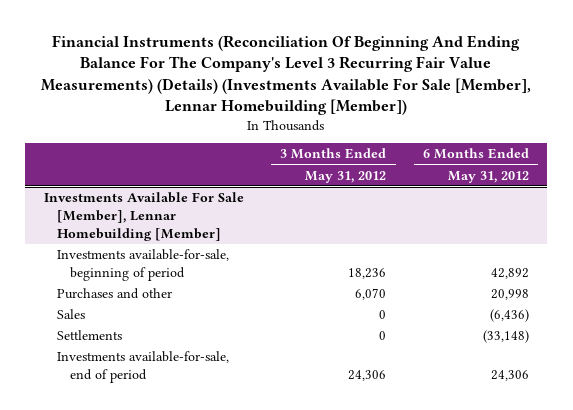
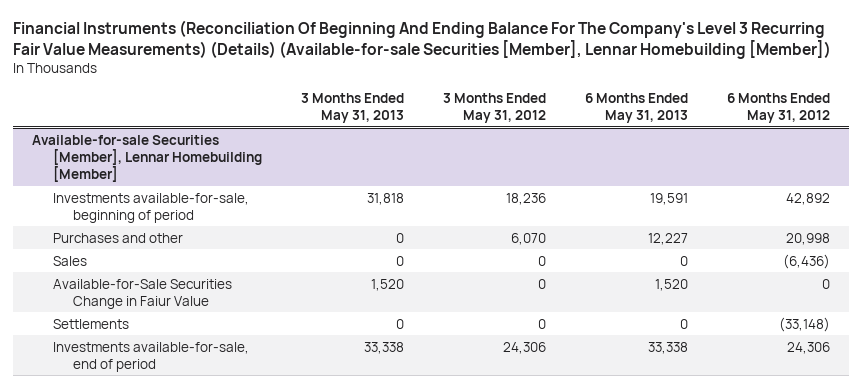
[41,34,532,115] Financial Instruments (Reconciliation Of Beginning And Ending Balance For The Company's Level 3 Recurring Fair Value Measurements) (Details) (Investments Available For Sale [Member], Lennar Homebuilding [Member]) -> [12,19,831,59] Financial Instruments (Reconciliation Of Beginning And Ending Balance For The Company's Level 3 Recurring Fair Value Measurements) (Details) (Available-for-sale Securities [Member], Lennar Homebuilding [Member])
none -> [300,92,404,123] 3 Months Ended May 31, 2013
none -> [584,92,688,123] 6 Months Ended May 31, 2013
[43,192,244,241] Investments Available For Sale [Member], Lennar Homebuilding [Member] -> [32,134,262,182] Available-for-sale Securities [Member], Lennar Homebuilding [Member]
none -> [52,278,232,309] Available-for-Sale Securities Change in Faiur Value

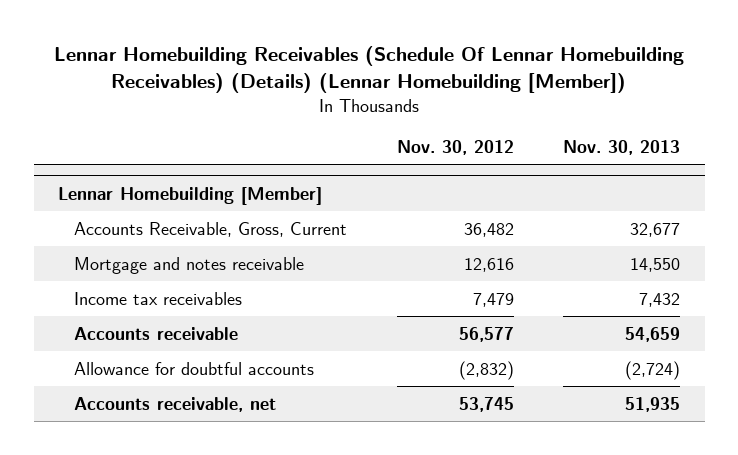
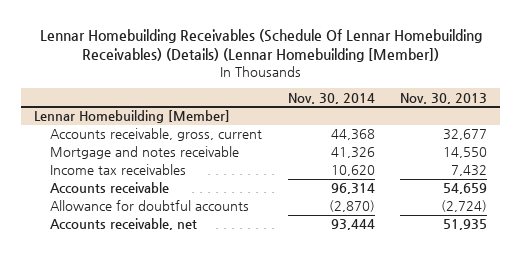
[396,139,514,155] Nov. 30, 2012 -> none
none -> [287,92,375,104] Nov. 30, 2014
[74,221,348,237] Accounts Receivable, Gross, Current -> [50,128,263,142] Accounts receivable, gross, current

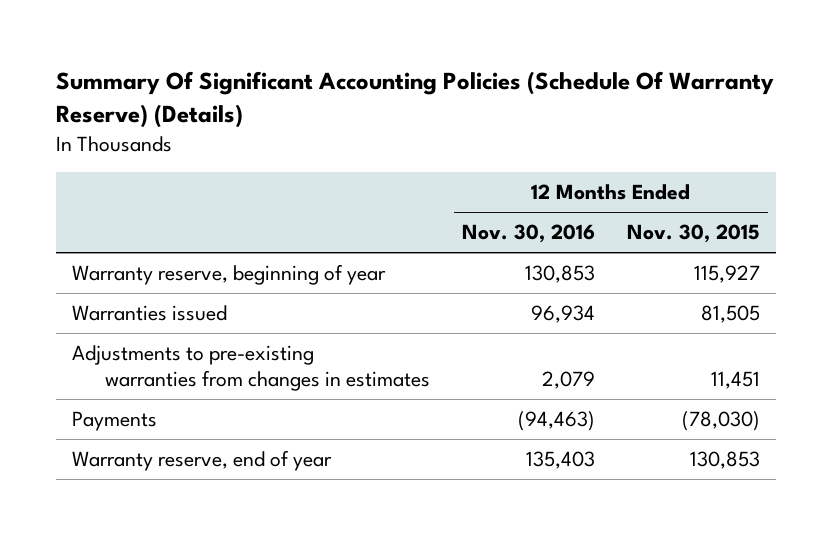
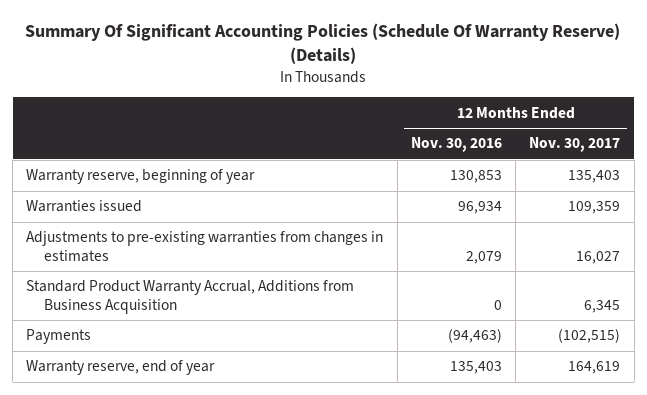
[626,224,760,244] Nov. 30, 2015 -> none
none -> [529,137,621,153] Nov. 30, 2017
none -> [26,280,355,314] Standard Product Warranty Accrual, Additions from Business Acquisition

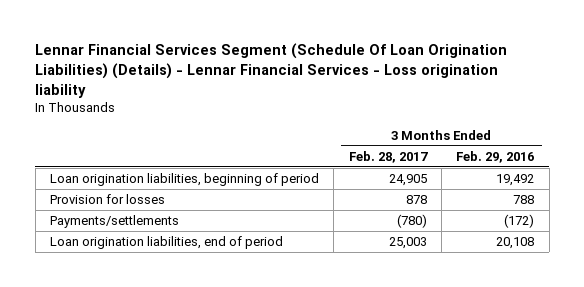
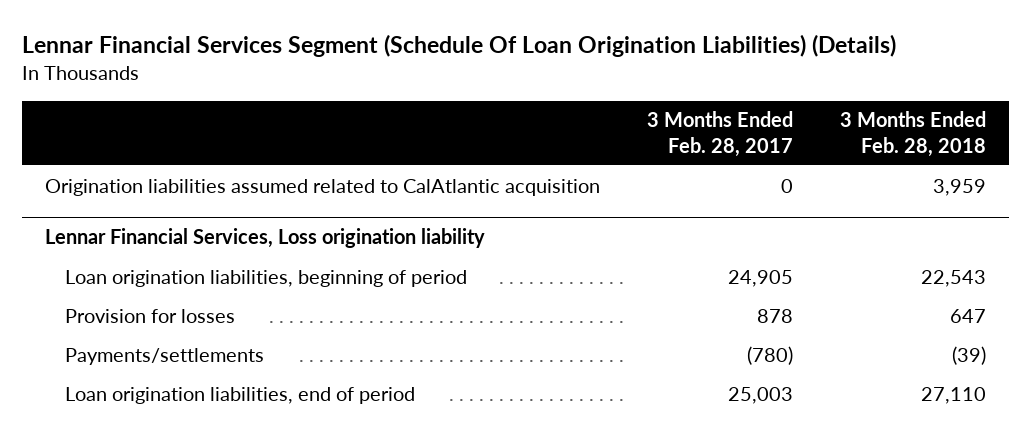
[35,43,508,98] Lennar Financial Services Segment (Schedule Of Loan Origination Liabilities) (Details) - Lennar Financial Services - Loss origination liability -> [21,34,896,58] Lennar Financial Services Segment (Schedule Of Loan Origination Liabilities) (Details)
[456,150,535,163] Feb. 29, 2016 -> none
none -> [839,111,986,157] 3 Months Ended Feb. 28, 2018
none -> [45,178,601,196] Origination liabilities assumed related to CalAtlantic acquisition
none -> [45,228,486,249] Lennar Financial Services, Loss origination liability

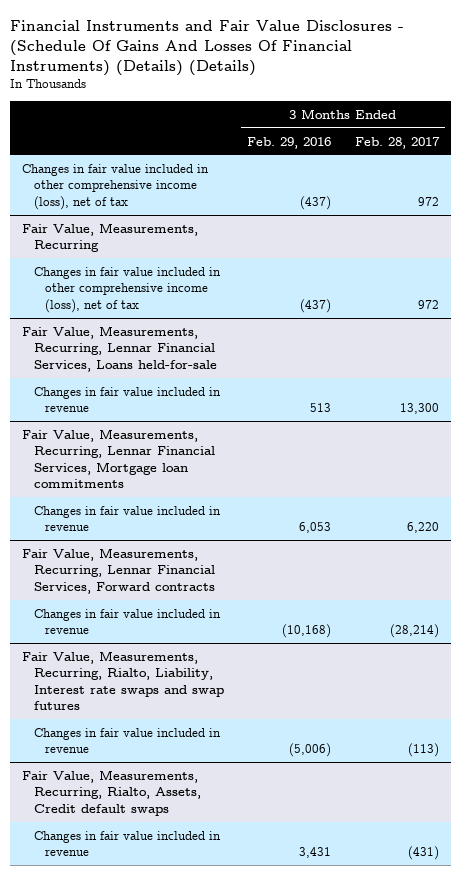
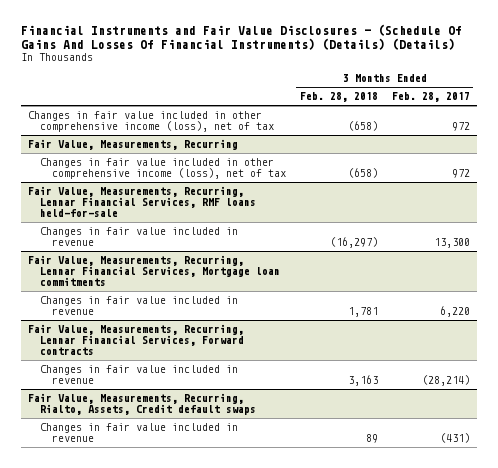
[247,136,332,149] Feb. 29, 2016 -> none
none -> [299,92,378,103] Feb. 28, 2018
[22,325,217,372] Fair Value, Measurements, Recurring, Lennar Financial Services, Loans held-for-sale -> [28,186,256,218] Fair Value, Measurements, Recurring, Lennar Financial Services, RMF loans held-for-sale
[22,650,224,711] Fair Value, Measurements, Recurring, Rialto, Liability, Interest rate swaps and swap futures -> none
[33,727,221,754] Changes in fair value included in revenue -> none

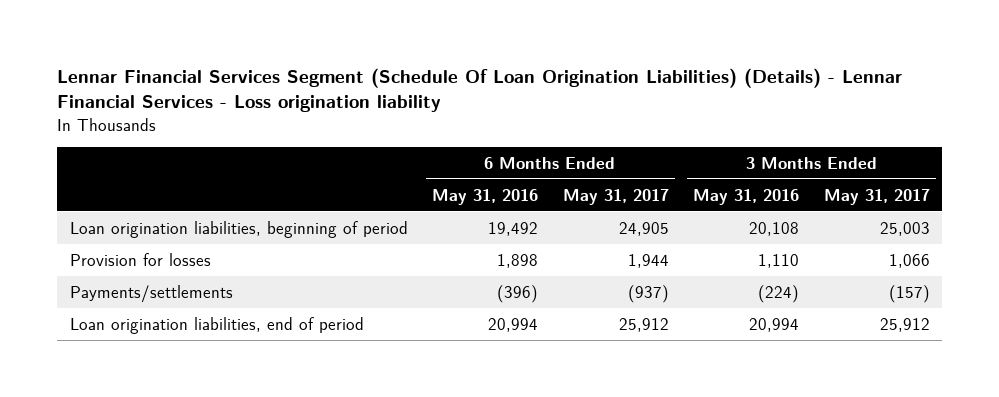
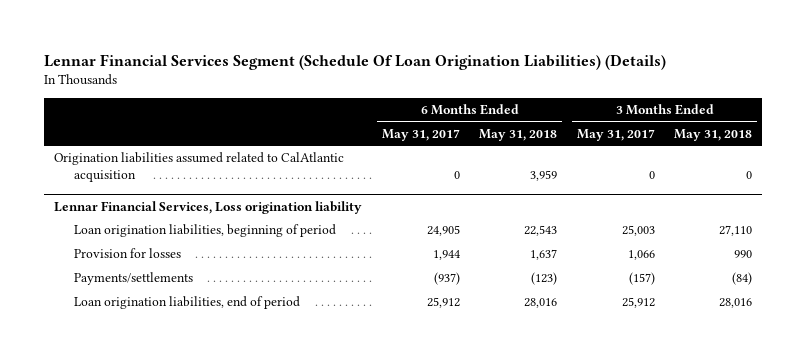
[57,67,903,113] Lennar Financial Services Segment (Schedule Of Loan Origination Liabilities) (Details) - Lennar Financial Services - Loss origination liability -> [44,53,667,70] Lennar Financial Services Segment (Schedule Of Loan Origination Liabilities) (Details)
[432,188,539,205] May 31, 2016 -> none
[693,188,800,205] May 31, 2016 -> none
none -> [479,128,558,141] May 31, 2018
none -> [674,128,753,141] May 31, 2018
none -> [54,152,345,182] Origination liabilities assumed related to CalAtlantic acquisition
none -> [54,200,363,214] Lennar Financial Services, Loss origination liability

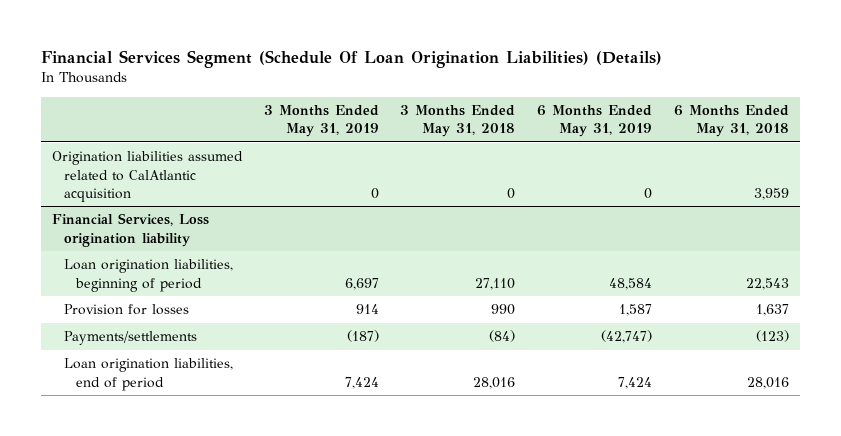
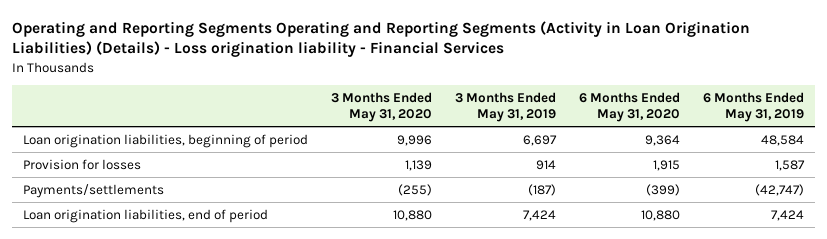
[41,50,663,69] Financial Services Segment (Schedule Of Loan Origination Liabilities) (Details) -> [11,20,750,58] Operating and Reporting Segments Operating and Reporting Segments (Activity in Loan Origination Liabilities) (Details) - Loss origination liability - Financial Services
[400,104,516,138] 3 Months Ended May 31, 2018 -> none
[673,104,789,138] 6 Months Ended May 31, 2018 -> none
none -> [331,91,433,122] 3 Months Ended May 31, 2020
none -> [578,91,680,122] 6 Months Ended May 31, 2020
[51,151,243,202] Origination liabilities assumed related to CalAtlantic acquisition -> none
[51,213,209,247] Financial Services, Loss origination liability -> none

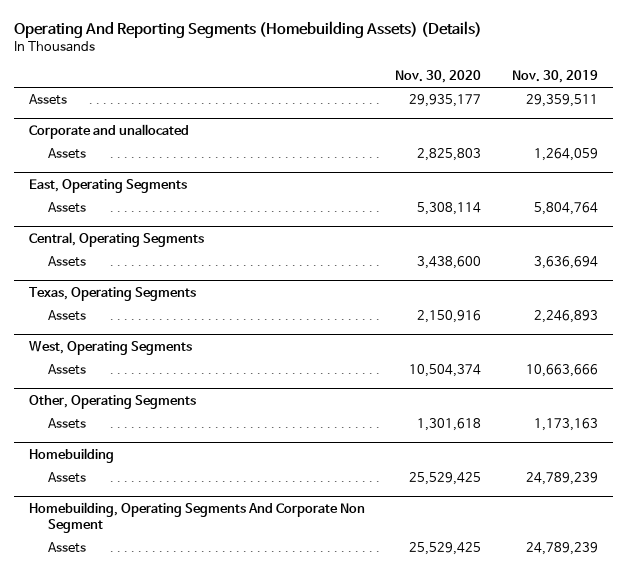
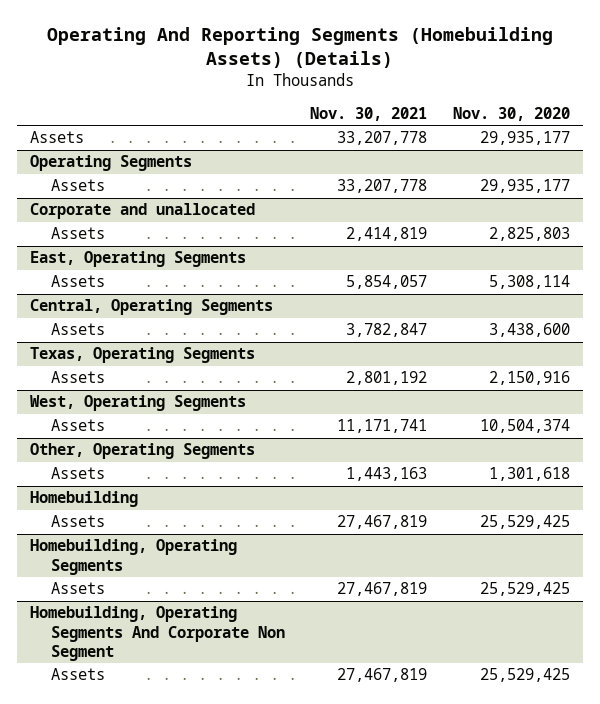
[512,70,599,84] Nov. 30, 2019 -> none
none -> [310,107,428,122] Nov. 30, 2021
none -> [30,155,193,172] Operating Segments
none -> [50,179,105,192] Assets
none -> [30,539,238,575] Homebuilding, Operating Segments
none -> [50,582,105,595] Assets

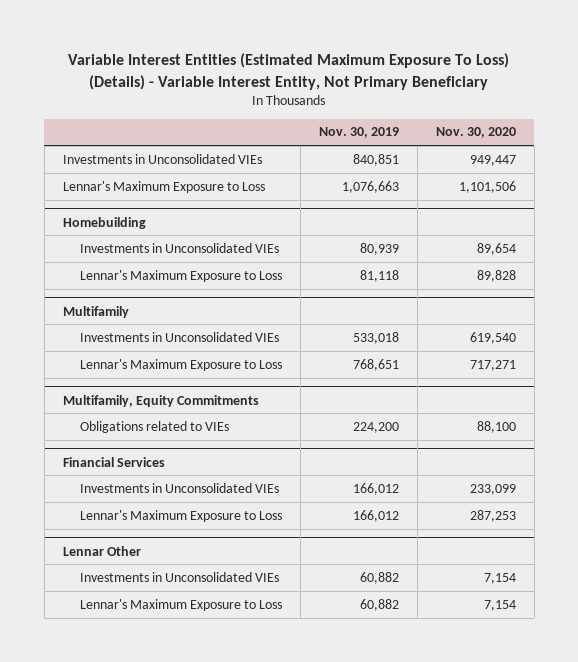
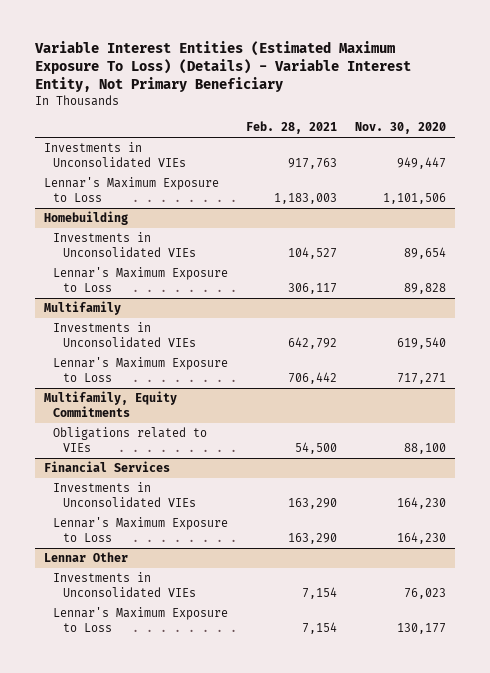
[318,127,399,139] Nov. 30, 2019 -> none
none -> [246,120,338,134] Feb. 28, 2021
[469,483,516,495] 233,099 -> [396,496,446,509] 164,230
[469,509,516,522] 287,253 -> [396,531,446,544] 164,230
[483,572,516,584] 7,154 -> [403,587,446,599] 76,023
[483,599,516,611] 7,154 -> [396,622,446,634] 130,177

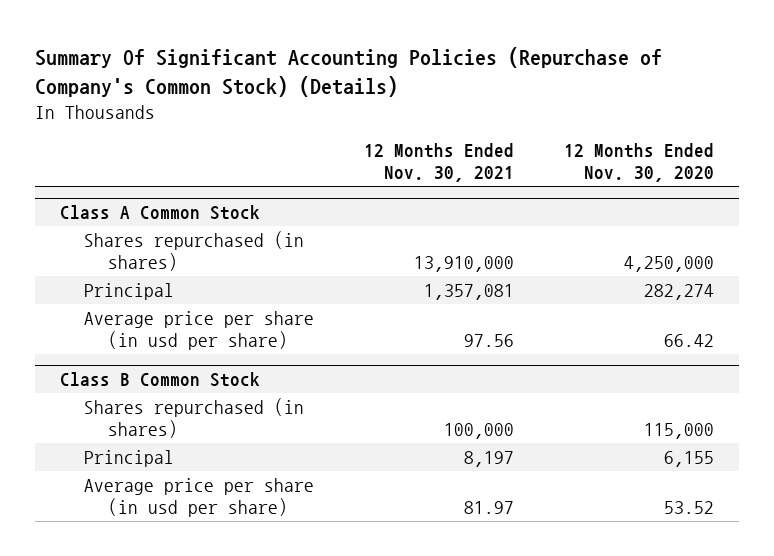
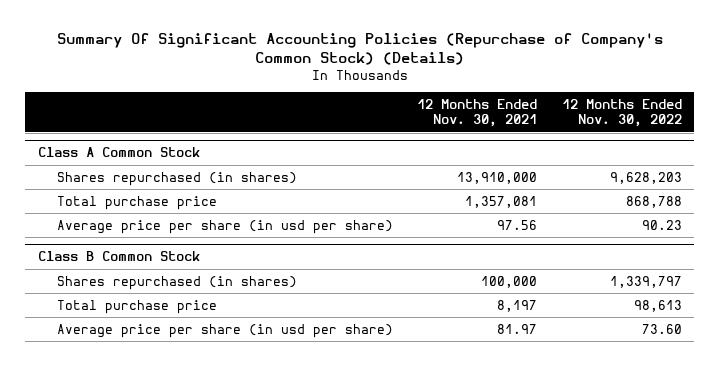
[564,142,715,183] 12 Months Ended Nov. 30, 2020 -> none
none -> [561,98,682,128] 12 Months Ended Nov. 30, 2022
[84,282,175,300] Principal -> [56,195,217,210] Total purchase price
[84,449,175,467] Principal -> [56,299,217,314] Total purchase price

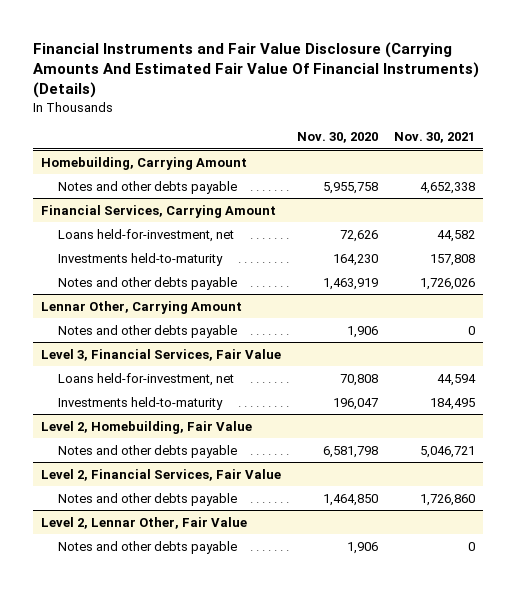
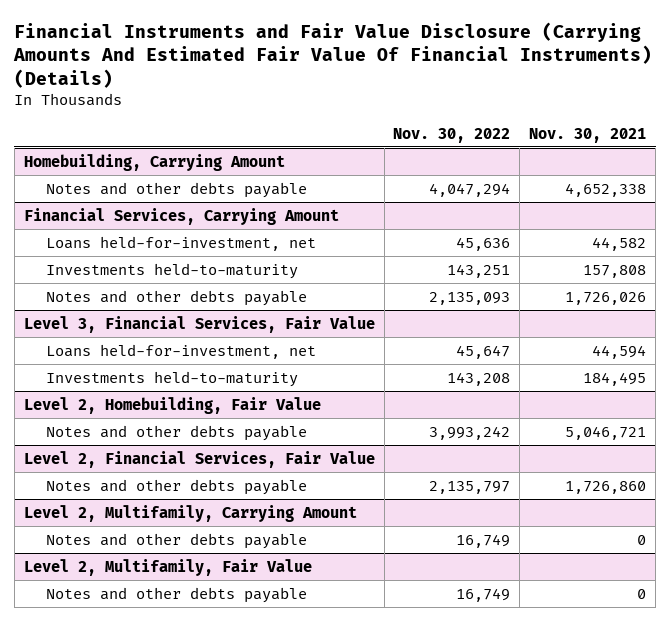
[297,132,379,144] Nov. 30, 2020 -> none
none -> [393,127,511,143] Nov. 30, 2022
[41,300,243,314] Lennar Other, Carrying Amount -> none
[58,324,238,338] Notes and other debts payable -> none
[41,516,248,529] Level 2, Lennar Other, Fair Value -> none
none -> [23,504,357,522] Level 2, Multifamily, Carrying Amount
none -> [23,558,312,576] Level 2, Multifamily, Fair Value
none -> [46,586,308,603] Notes and other debts payable

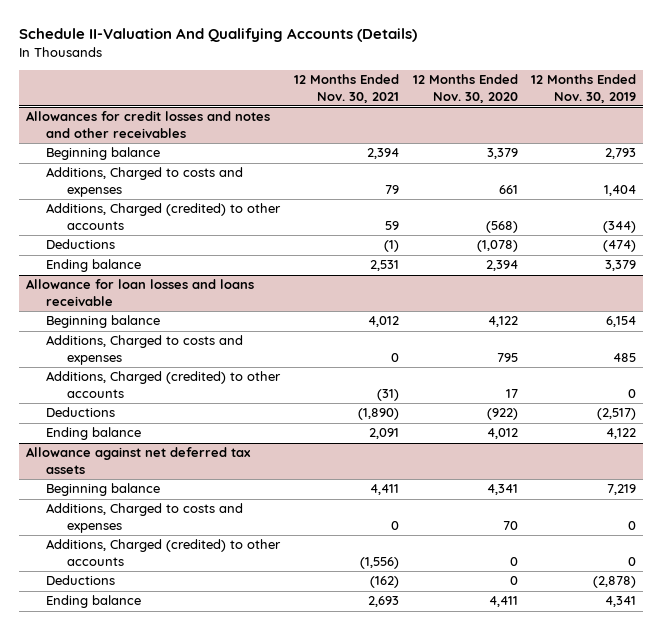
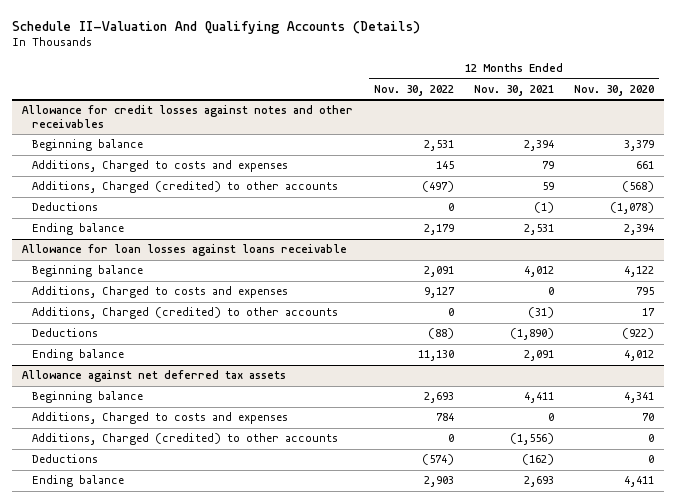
[531,74,637,103] 12 Months Ended Nov. 30, 2019 -> none
none -> [373,84,454,96] Nov. 30, 2022
[26,111,271,139] Allowances for credit losses and notes and other receivables -> [22,105,354,128] Allowance for credit losses against notes and other receivables
[26,279,255,307] Allowance for loan losses and loans receivable -> [22,244,348,257] Allowance for loan losses against loans receivable

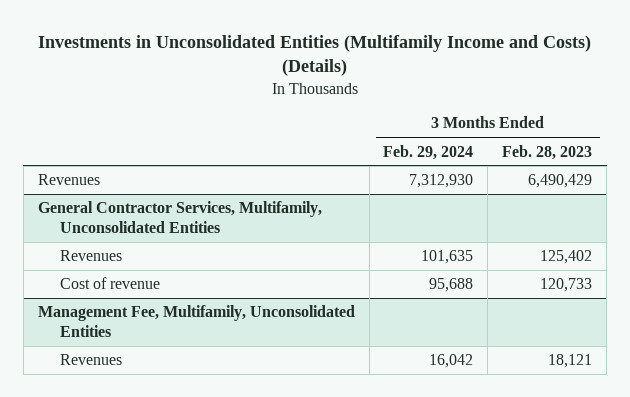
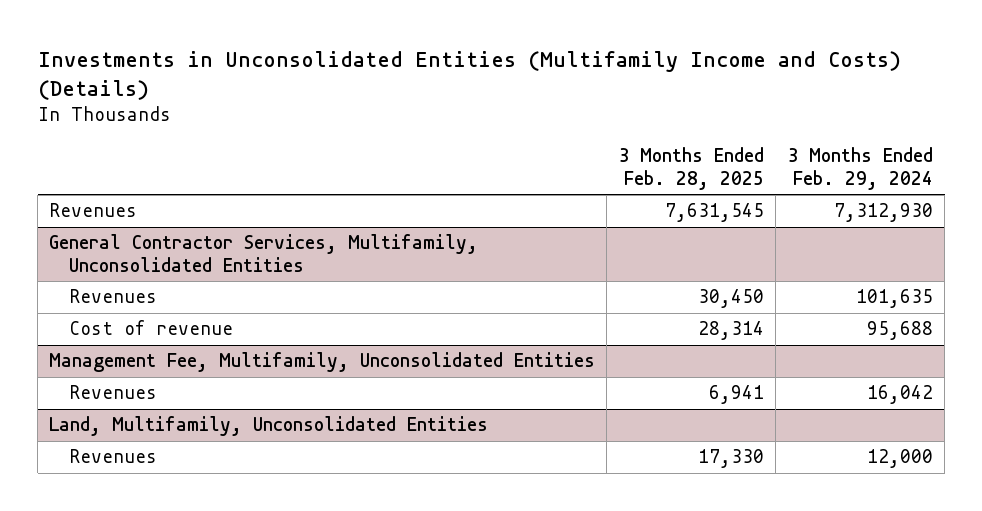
[502,144,593,160] Feb. 28, 2023 -> none
none -> [618,147,765,191] 3 Months Ended Feb. 28, 2025
none -> [49,416,489,437] Land, Multifamily, Unconsolidated Entities
none -> [69,449,158,464] Revenues

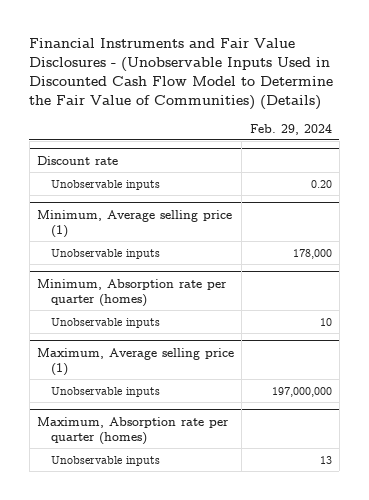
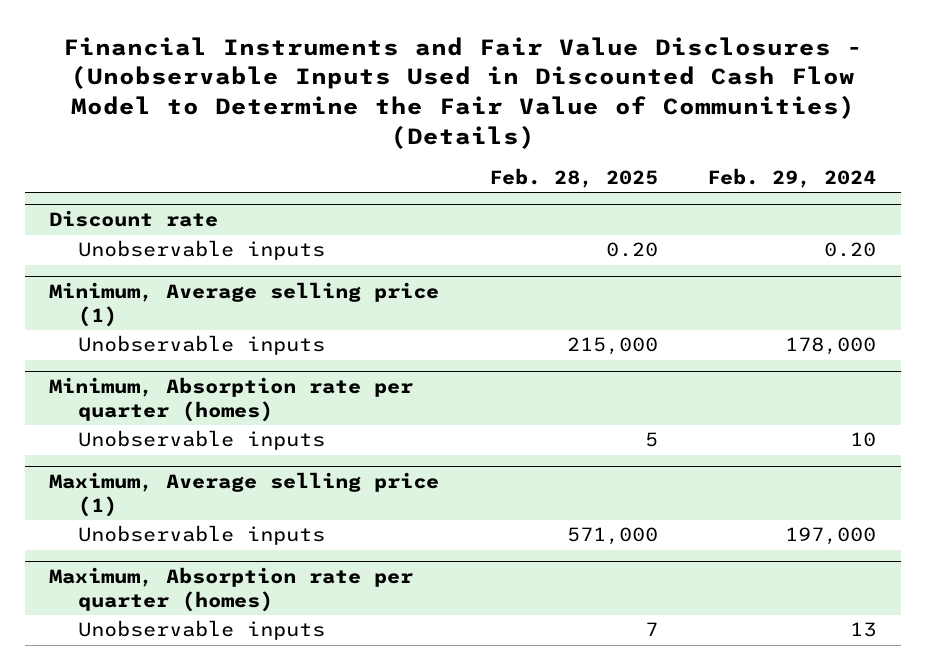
none -> [488,168,658,189] Feb. 28, 2025
[271,386,332,397] 197,000,000 -> [784,527,876,546] 197,000

